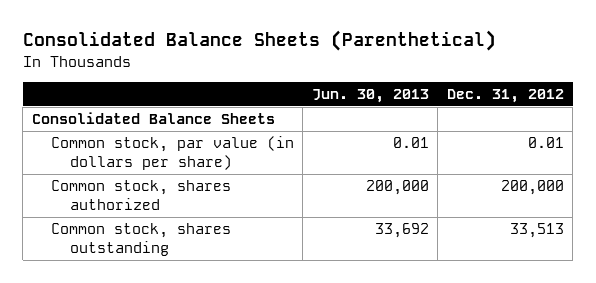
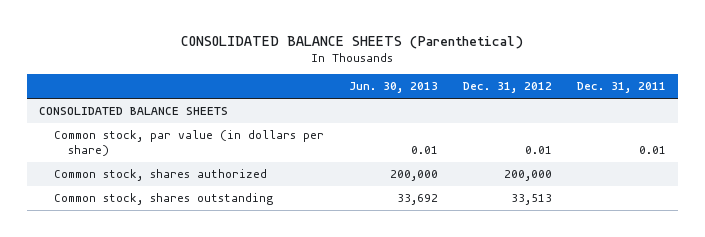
[22,30,496,52] Consolidated Balance Sheets (Parenthetical) -> [181,35,524,49] CONSOLIDATED BALANCE SHEETS (Parenthetical)
none -> [576,82,666,94] Dec. 31, 2011
[31,112,275,125] Consolidated Balance Sheets -> [39,107,229,116] CONSOLIDATED BALANCE SHEETS

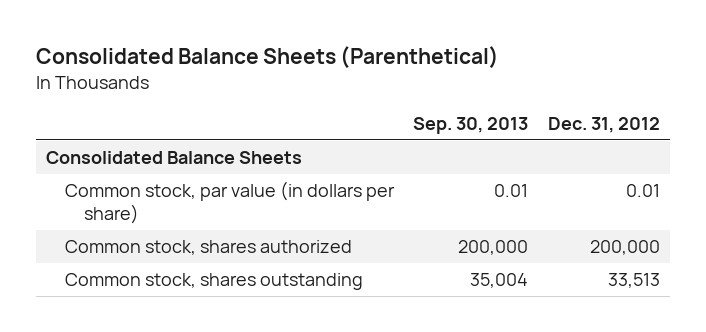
[181,35,524,49] CONSOLIDATED BALANCE SHEETS (Parenthetical) -> [36,46,500,69] Consolidated Balance Sheets (Parenthetical)
[348,82,438,94] Jun. 30, 2013 -> none
[576,82,666,94] Dec. 31, 2011 -> none
none -> [413,117,529,135] Sep. 30, 2013
[39,107,229,116] CONSOLIDATED BALANCE SHEETS -> [45,151,302,165] Consolidated Balance Sheets

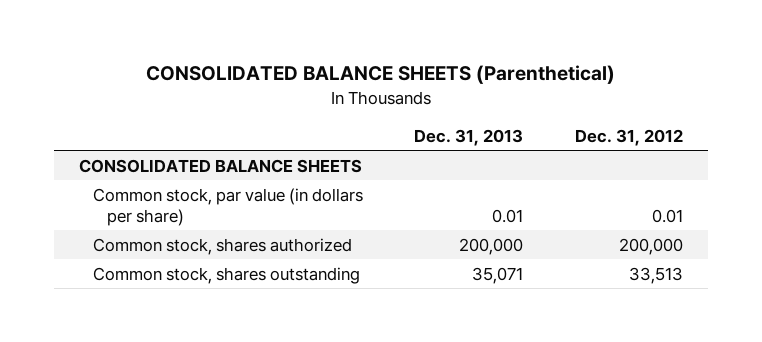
[36,46,500,69] Consolidated Balance Sheets (Parenthetical) -> [146,65,616,85] CONSOLIDATED BALANCE SHEETS (Parenthetical)
[413,117,529,135] Sep. 30, 2013 -> none
none -> [414,128,524,146] Dec. 31, 2013
[45,151,302,165] Consolidated Balance Sheets -> [79,158,363,173] CONSOLIDATED BALANCE SHEETS

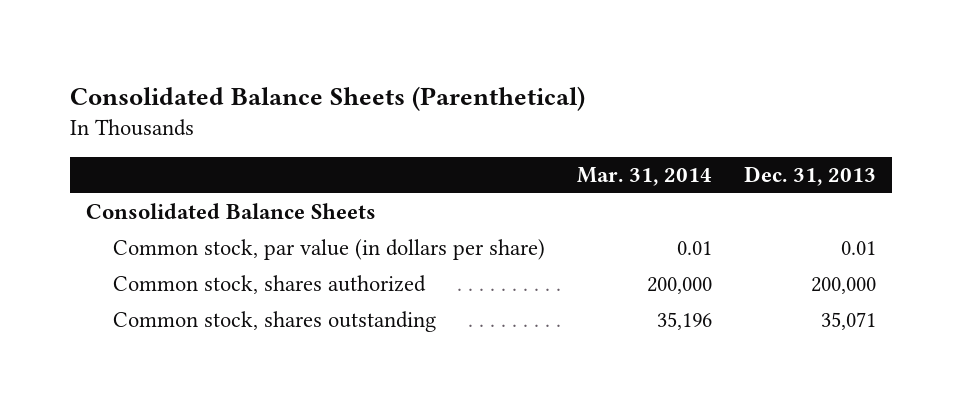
[146,65,616,85] CONSOLIDATED BALANCE SHEETS (Parenthetical) -> [69,85,585,111] Consolidated Balance Sheets (Parenthetical)
[574,128,683,146] Dec. 31, 2012 -> none
none -> [576,167,712,187] Mar. 31, 2014
[79,158,363,173] CONSOLIDATED BALANCE SHEETS -> [85,203,376,220] Consolidated Balance Sheets

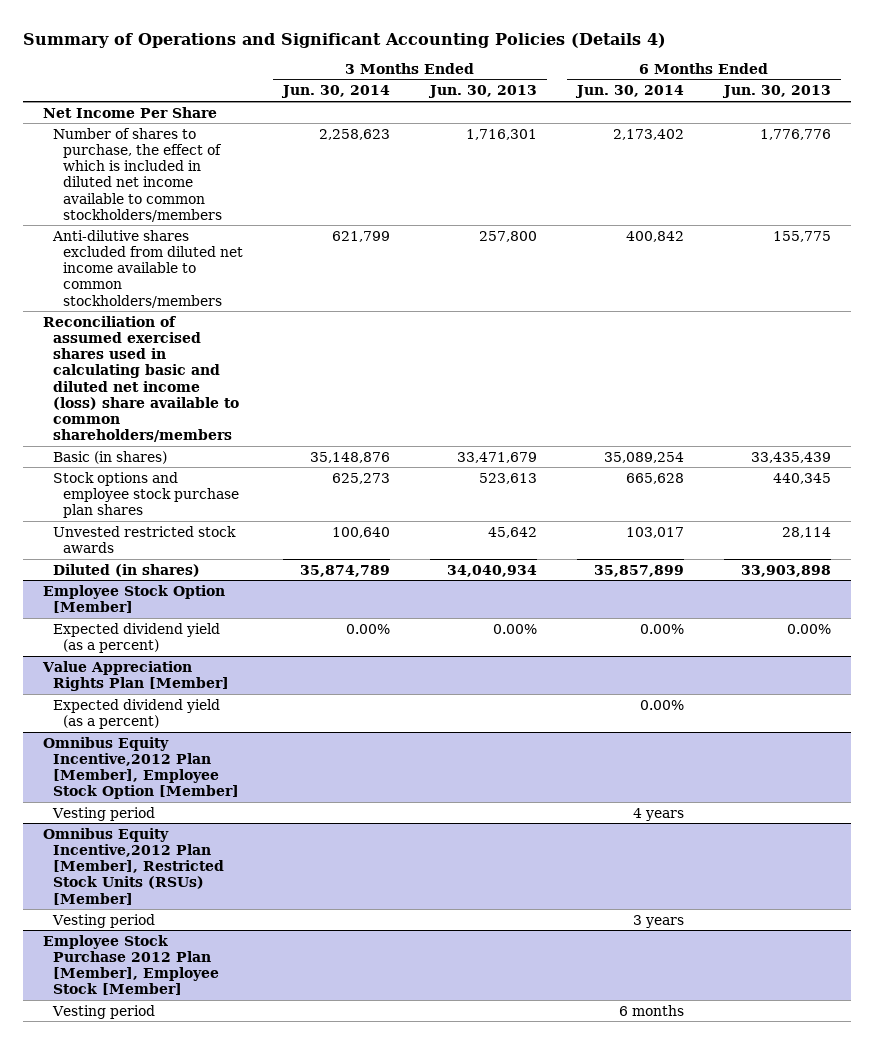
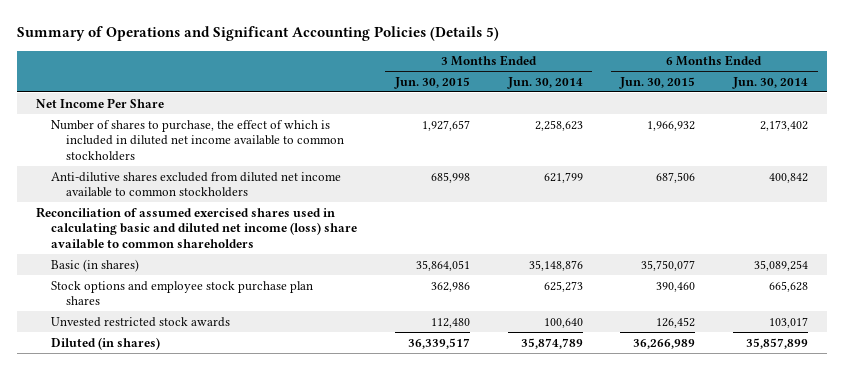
[23,32,667,48] Summary of Operations and Significant Accounting Policies (Details 4) -> [16,26,499,42] Summary of Operations and Significant Accounting Policies (Details 5)
[428,85,538,99] Jun. 30, 2013 -> none
[722,85,832,99] Jun. 30, 2013 -> none
none -> [393,76,470,89] Jun. 30, 2015
none -> [619,76,696,89] Jun. 30, 2015
[52,127,222,222] Number of shares to purchase, the effect of which is included in diluted net income available to common stockholders/members -> [50,119,344,161] Number of shares to purchase, the effect of which is included in diluted net income available to common stockholders
[51,229,243,308] Anti-dilutive shares excluded from diluted net income available to common stockholders/members -> [50,171,341,198] Anti-dilutive shares excluded from diluted net income available to common stockholders
[43,315,239,443] Reconciliation of assumed exercised shares used in calculating basic and diluted net income (loss) share available to common shareholders/members -> [35,206,357,249] Reconciliation of assumed exercised shares used in calculating basic and diluted net income (loss) share available to common shareholders
[43,584,226,613] Employee Stock Option [Member] -> none
[52,622,220,653] Expected dividend yield (as a percent) -> none
[42,660,229,691] Value Appreciation Rights Plan [Member] -> none
[52,698,220,729] Expected dividend yield (as a percent) -> none
[43,736,239,800] Omnibus Equity Incentive,2012 Plan [Member], Employee Stock Option [Member] -> none
[51,806,155,821] Vesting period -> none
[43,827,224,905] Omnibus Equity Incentive,2012 Plan [Member], Restricted Stock Units (RSUs) [Member] -> none
[51,913,155,928] Vesting period -> none
[43,934,219,996] Employee Stock Purchase 2012 Plan [Member], Employee Stock [Member] -> none
[51,1004,155,1019] Vesting period -> none

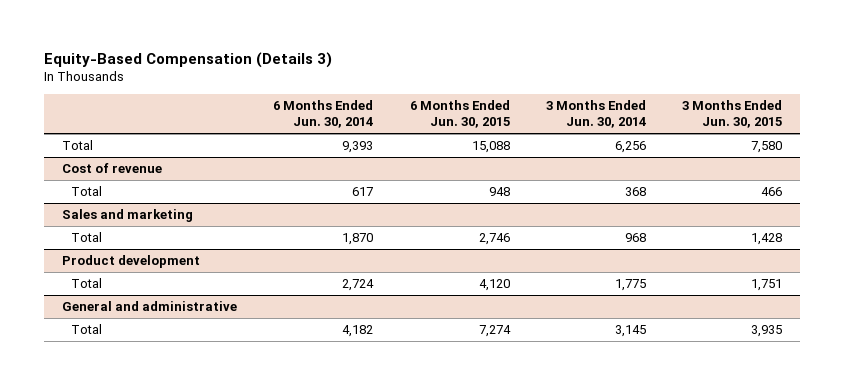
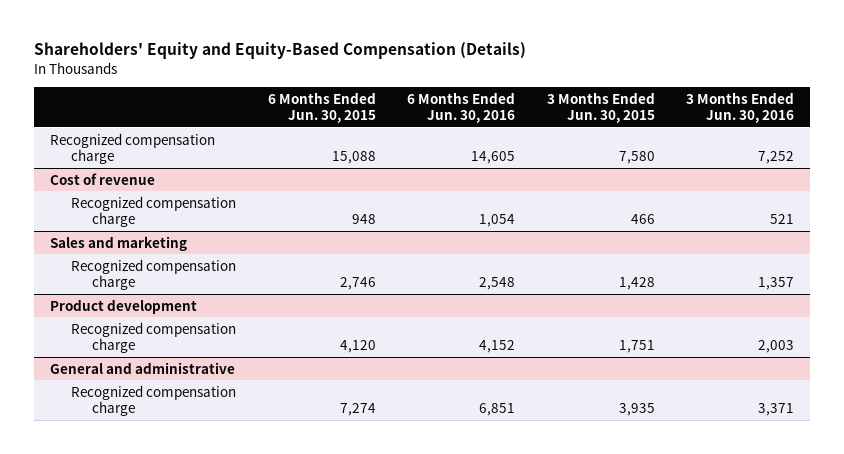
[43,51,332,68] Equity-Based Compensation (Details 3) -> [33,42,526,60] Shareholders' Equity and Equity-Based Compensation (Details)
[273,99,374,129] 6 Months Ended Jun. 30, 2014 -> none
[545,99,646,129] 3 Months Ended Jun. 30, 2014 -> none
none -> [407,91,516,124] 6 Months Ended Jun. 30, 2016
none -> [686,91,795,124] 3 Months Ended Jun. 30, 2016
[61,140,93,151] Total -> [49,132,215,164] Recognized compensation charge
[70,186,102,197] Total -> [70,195,236,227] Recognized compensation charge
[70,232,102,243] Total -> [70,258,236,290] Recognized compensation charge
[70,278,102,289] Total -> [70,321,236,353] Recognized compensation charge
[70,324,102,335] Total -> [70,384,236,416] Recognized compensation charge

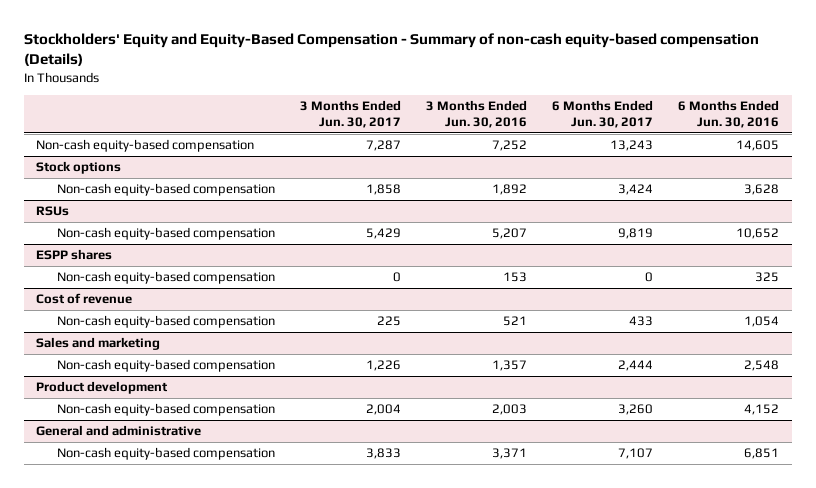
[33,42,526,60] Shareholders' Equity and Equity-Based Compensation (Details) -> [23,32,759,67] Stockholders' Equity and Equity-Based Compensation - Summary of non-cash equity-based compensation (Details)
[267,91,376,124] 6 Months Ended Jun. 30, 2015 -> none
[546,91,655,124] 3 Months Ended Jun. 30, 2015 -> none
none -> [299,100,401,129] 3 Months Ended Jun. 30, 2017
none -> [552,100,654,129] 6 Months Ended Jun. 30, 2017
[49,132,215,164] Recognized compensation charge -> [36,139,255,153] Non-cash equity-based compensation
none -> [36,161,122,175] Stock options
none -> [56,183,275,197] Non-cash equity-based compensation
none -> [36,206,70,217] RSUs
none -> [56,227,275,241] Non-cash equity-based compensation
none -> [36,249,113,261] ESPP shares
none -> [56,271,275,285] Non-cash equity-based compensation
[70,195,236,227] Recognized compensation charge -> [56,315,275,329] Non-cash equity-based compensation
[70,258,236,290] Recognized compensation charge -> [56,359,275,373] Non-cash equity-based compensation
[70,321,236,353] Recognized compensation charge -> [56,403,275,417] Non-cash equity-based compensation
[70,384,236,416] Recognized compensation charge -> [56,447,275,461] Non-cash equity-based compensation

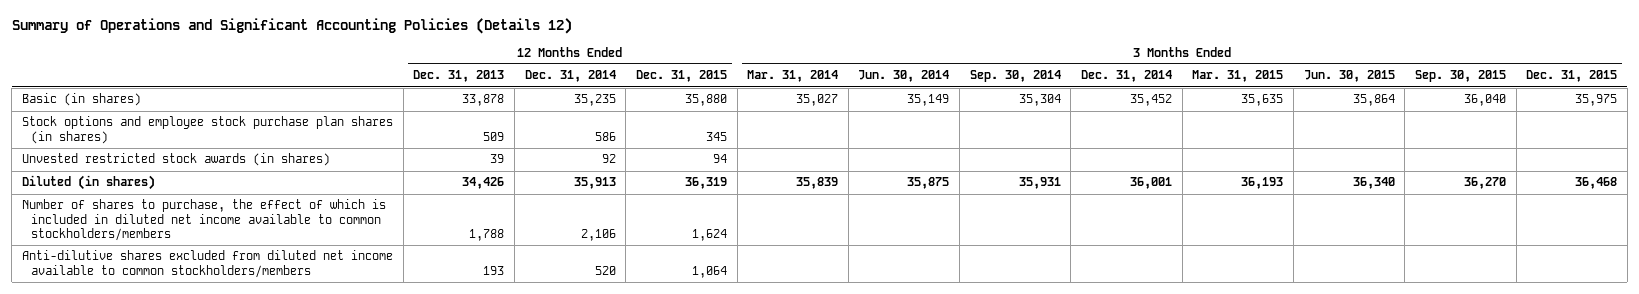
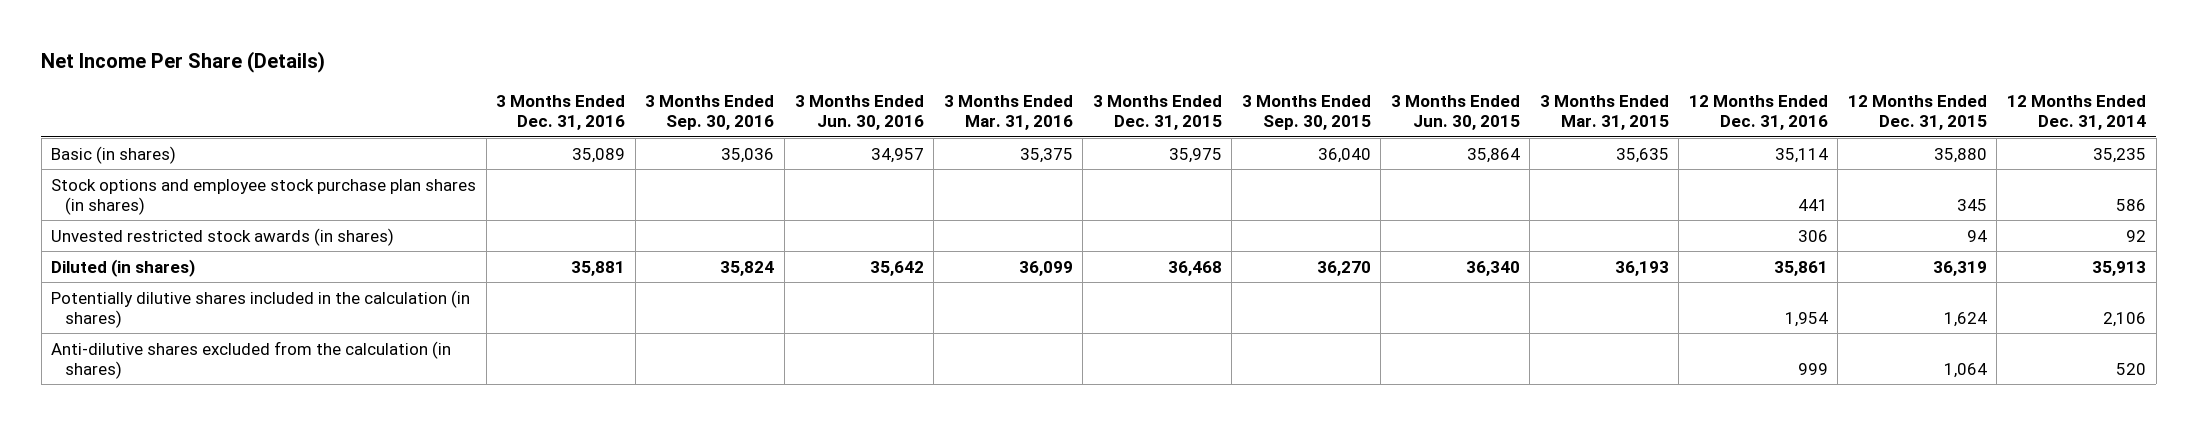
[11,17,572,34] Summary of Operations and Significant Accounting Policies (Details 12) -> [41,50,326,73] Net Income Per Share (Details)
[413,70,505,83] Dec. 31, 2013 -> none
[747,70,839,83] Mar. 31, 2014 -> none
[858,70,950,83] Jun. 30, 2014 -> none
[969,70,1061,83] Sep. 30, 2014 -> none
[1081,70,1173,83] Dec. 31, 2014 -> none
none -> [496,94,626,131] 3 Months Ended Dec. 31, 2016
none -> [645,94,775,131] 3 Months Ended Sep. 30, 2016
none -> [794,94,924,131] 3 Months Ended Jun. 30, 2016
none -> [943,94,1073,131] 3 Months Ended Mar. 31, 2016
none -> [1688,94,1828,131] 12 Months Ended Dec. 31, 2016
[21,199,386,241] Number of shares to purchase, the effect of which is included in diluted net income available to common stockholders/members -> [51,289,471,328] Potentially dilutive shares included in the calculation (in shares)
[21,250,393,278] Anti-dilutive shares excluded from diluted net income available to common stockholders/members -> [51,340,452,379] Anti-dilutive shares excluded from the calculation (in shares)

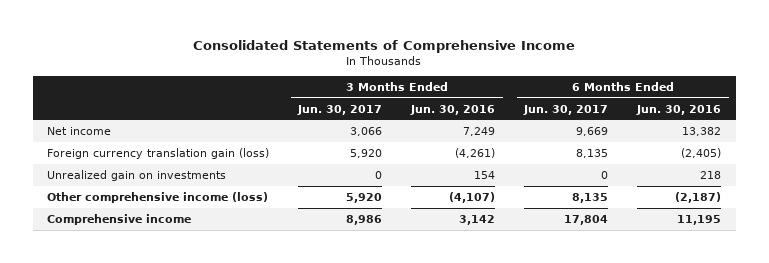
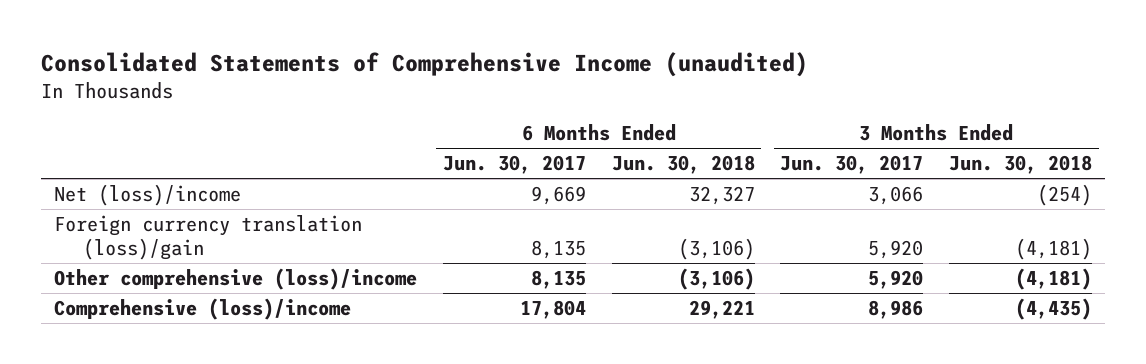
[193,39,576,53] Consolidated Statements of Comprehensive Income -> [40,52,808,78] Consolidated Statements of Comprehensive Income (unaudited)
[410,104,496,115] Jun. 30, 2016 -> none
[636,104,722,115] Jun. 30, 2016 -> none
none -> [611,155,755,175] Jun. 30, 2018
none -> [949,155,1093,175] Jun. 30, 2018
[47,169,227,181] Unrealized gain on investments -> none
[47,126,112,135] Net income -> [53,184,241,207] Net (loss)/income
[47,147,270,159] Foreign currency translation gain (loss) -> [53,215,362,261] Foreign currency translation (loss)/gain
[47,191,269,203] Other comprehensive income (loss) -> [53,268,417,291] Other comprehensive (loss)/income
[47,213,192,225] Comprehensive income -> [53,298,351,321] Comprehensive (loss)/income

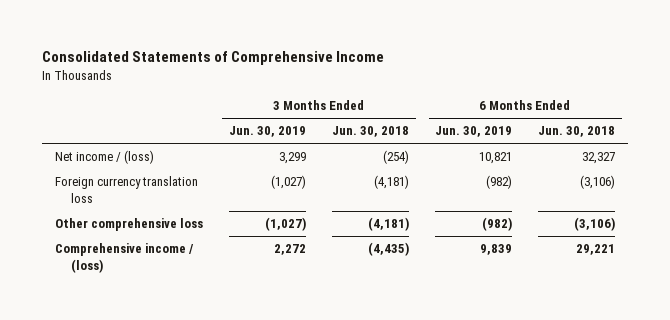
[40,52,808,78] Consolidated Statements of Comprehensive Income (unaudited) -> [41,51,384,66] Consolidated Statements of Comprehensive Income
[442,155,586,175] Jun. 30, 2017 -> none
[780,155,924,175] Jun. 30, 2017 -> none
none -> [228,126,306,138] Jun. 30, 2019
none -> [435,126,513,138] Jun. 30, 2019
[53,184,241,207] Net (loss)/income -> [54,150,154,165] Net income / (loss)
[53,215,362,261] Foreign currency translation (loss)/gain -> [54,176,198,204] Foreign currency translation loss
[53,268,417,291] Other comprehensive (loss)/income -> [54,218,203,232] Other comprehensive loss
[53,298,351,321] Comprehensive (loss)/income -> [54,243,194,274] Comprehensive income / (loss)

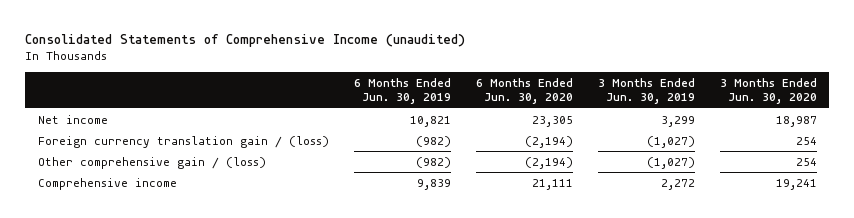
[41,51,384,66] Consolidated Statements of Comprehensive Income -> [25,33,466,47] Consolidated Statements of Comprehensive Income (unaudited)
[332,126,410,138] Jun. 30, 2018 -> none
[538,126,616,138] Jun. 30, 2018 -> none
none -> [475,77,573,105] 6 Months Ended Jun. 30, 2020
none -> [719,77,817,105] 3 Months Ended Jun. 30, 2020
[54,150,154,165] Net income / (loss) -> [37,114,108,124] Net income
[54,176,198,204] Foreign currency translation loss -> [37,135,329,148] Foreign currency translation gain / (loss)
[54,218,203,232] Other comprehensive loss -> [37,156,266,169] Other comprehensive gain / (loss)
[54,243,194,274] Comprehensive income / (loss) -> [37,177,177,190] Comprehensive income

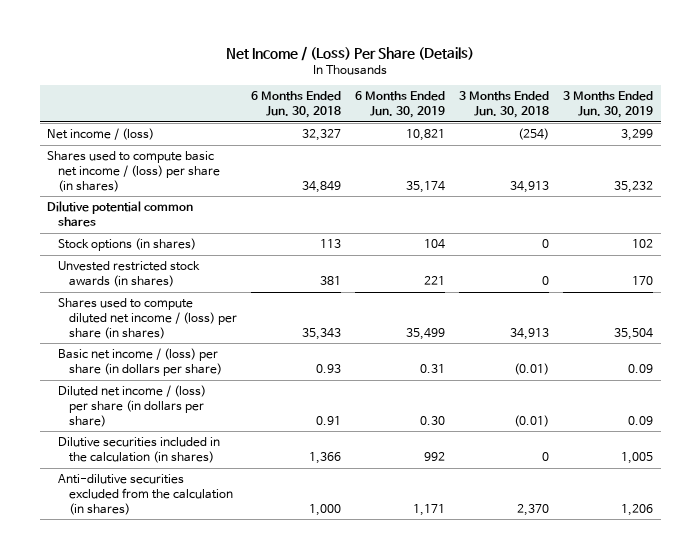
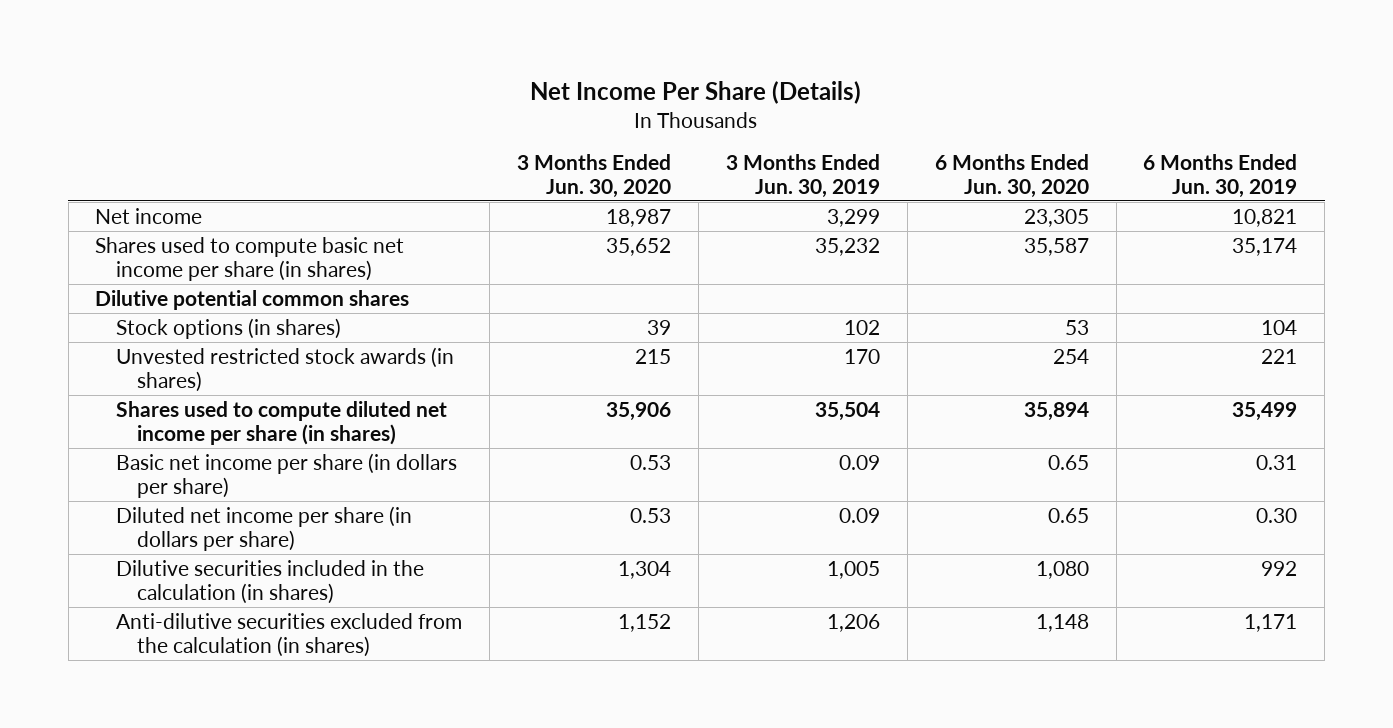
[226,45,475,61] Net Income / (Loss) Per Share (Details) -> [530,80,862,104] Net Income Per Share (Details)
[251,91,342,118] 6 Months Ended Jun. 30, 2018 -> none
[459,91,550,118] 3 Months Ended Jun. 30, 2018 -> none
none -> [517,153,672,198] 3 Months Ended Jun. 30, 2020
none -> [934,153,1089,198] 6 Months Ended Jun. 30, 2020
[46,128,154,141] Net income / (loss) -> [95,207,203,224] Net income
[46,151,221,192] Shares used to compute basic net income / (loss) per share (in shares) -> [95,236,405,281] Shares used to compute basic net income per share (in shares)
[58,298,238,339] Shares used to compute diluted net income / (loss) per share (in shares) -> [116,400,448,445] Shares used to compute diluted net income per share (in shares)
[58,348,223,376] Basic net income / (loss) per share (in dollars per share) -> [116,452,458,498] Basic net income per share (in dollars per share)
[58,385,207,427] Diluted net income / (loss) per share (in dollars per share) -> [116,505,413,551] Diluted net income per share (in dollars per share)

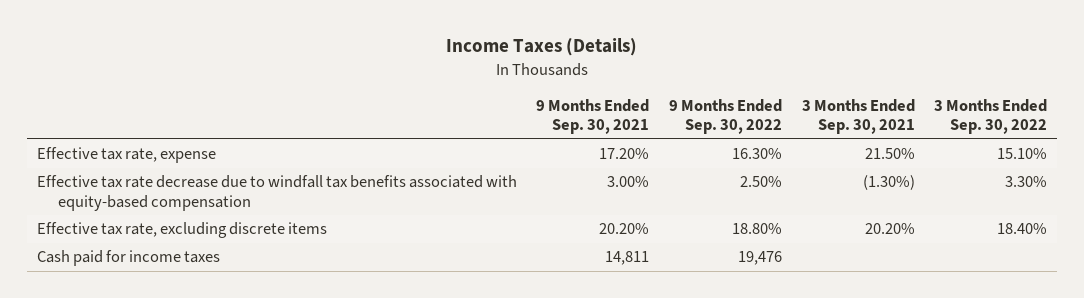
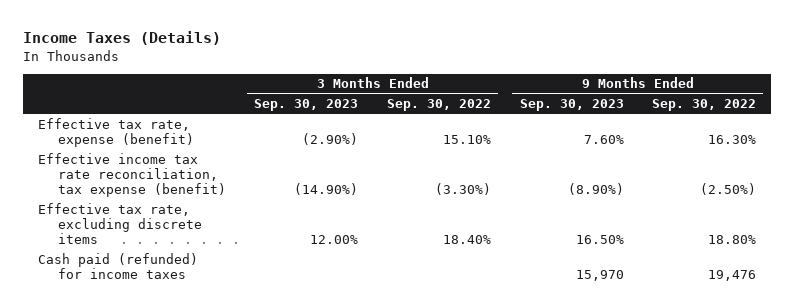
[536,98,650,135] 9 Months Ended Sep. 30, 2021 -> none
[801,98,915,135] 3 Months Ended Sep. 30, 2021 -> none
none -> [254,99,359,112] Sep. 30, 2023
none -> [519,99,624,112] Sep. 30, 2023
[36,147,216,164] Effective tax rate, expense -> [37,117,194,147] Effective tax rate, expense (benefit)
[36,175,517,211] Effective tax rate decrease due to windfall tax benefits associated with equity-based compensation -> [37,152,226,198] Effective income tax rate reconciliation, tax expense (benefit)
[740,176,783,188] 2.50% -> [700,183,757,196] (2.50%)
[1005,176,1048,188] 3.30% -> [434,183,491,196] (3.30%)
[36,250,220,267] Cash paid for income taxes -> [37,252,198,279] Cash paid (refunded) for income taxes

